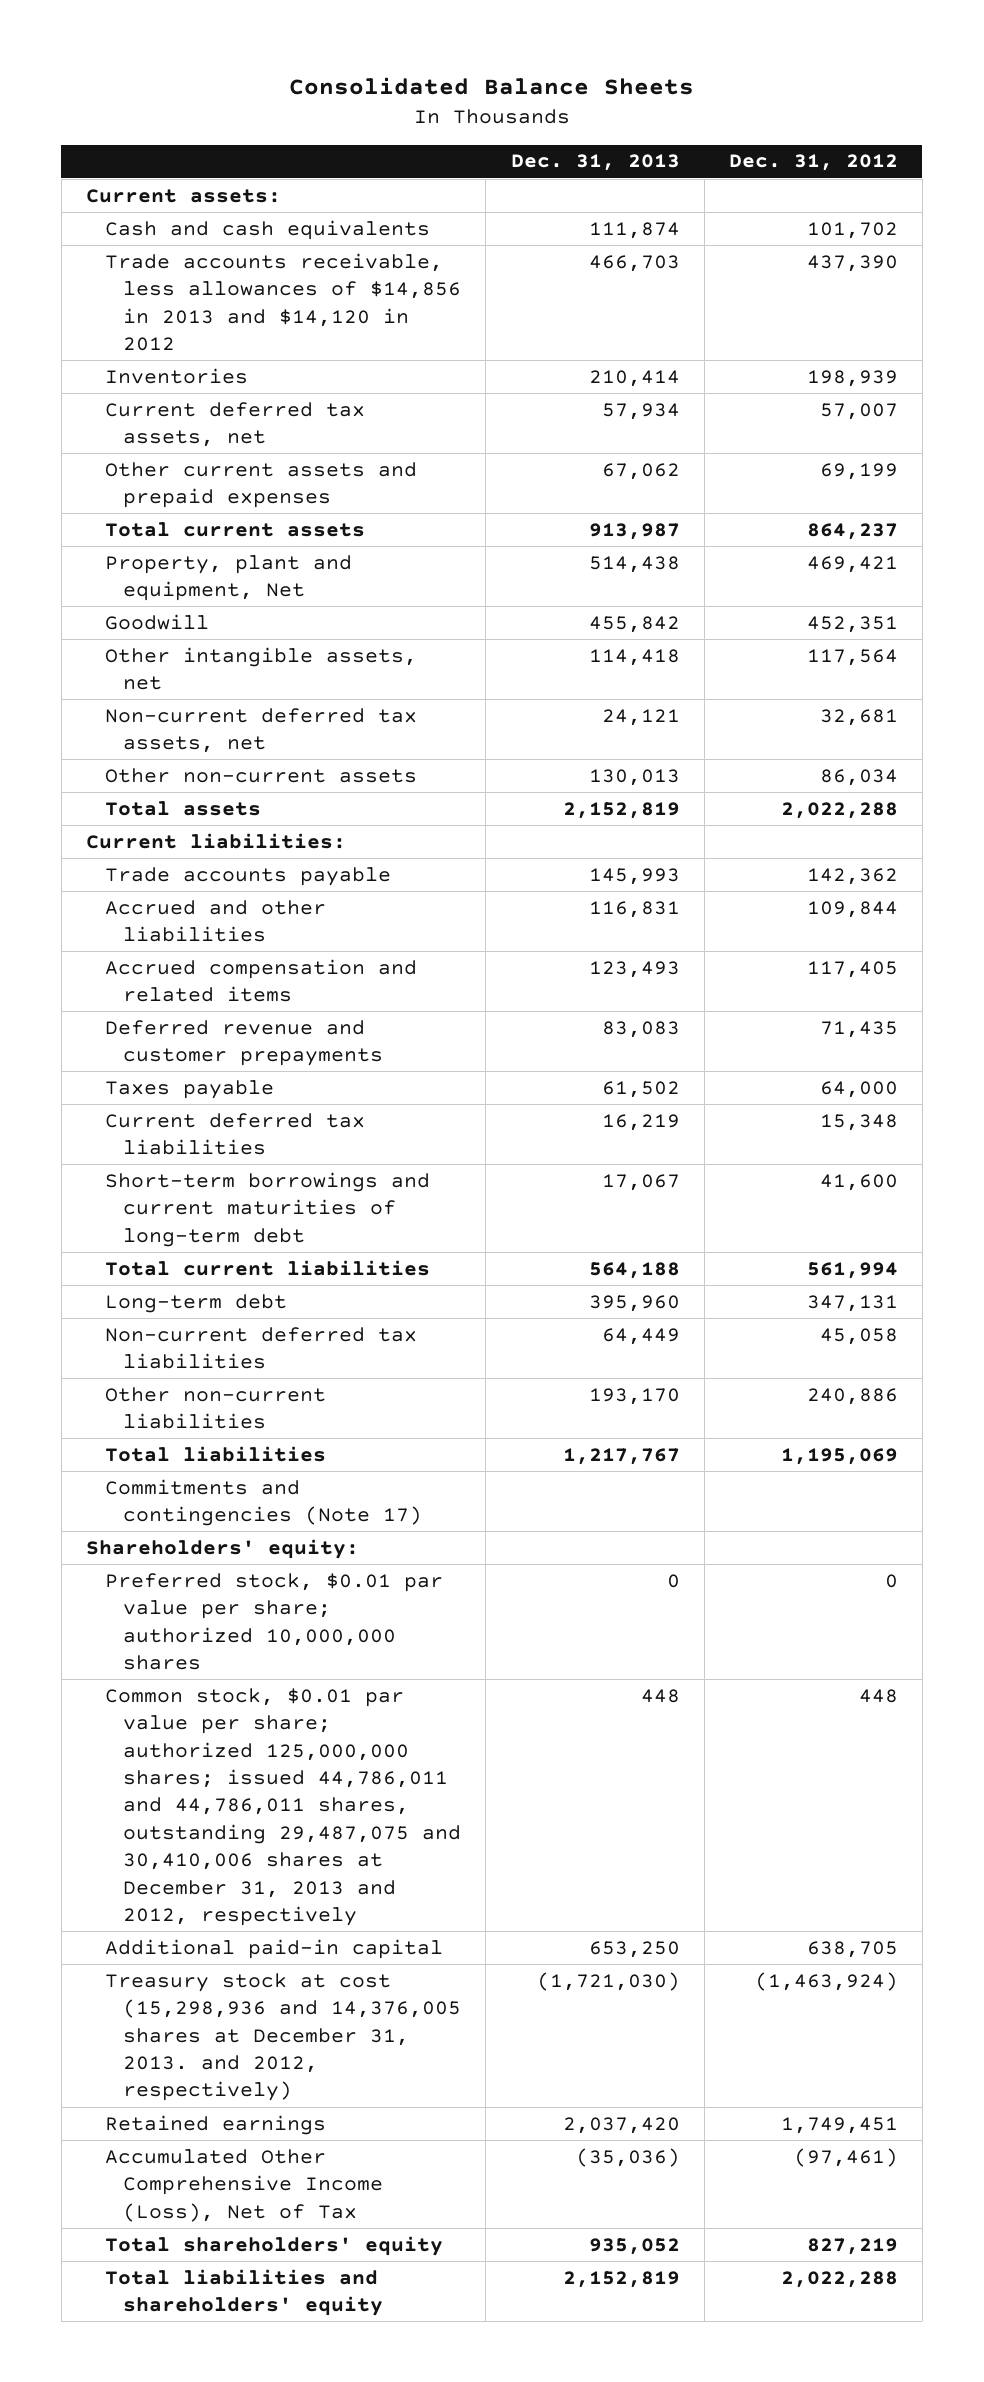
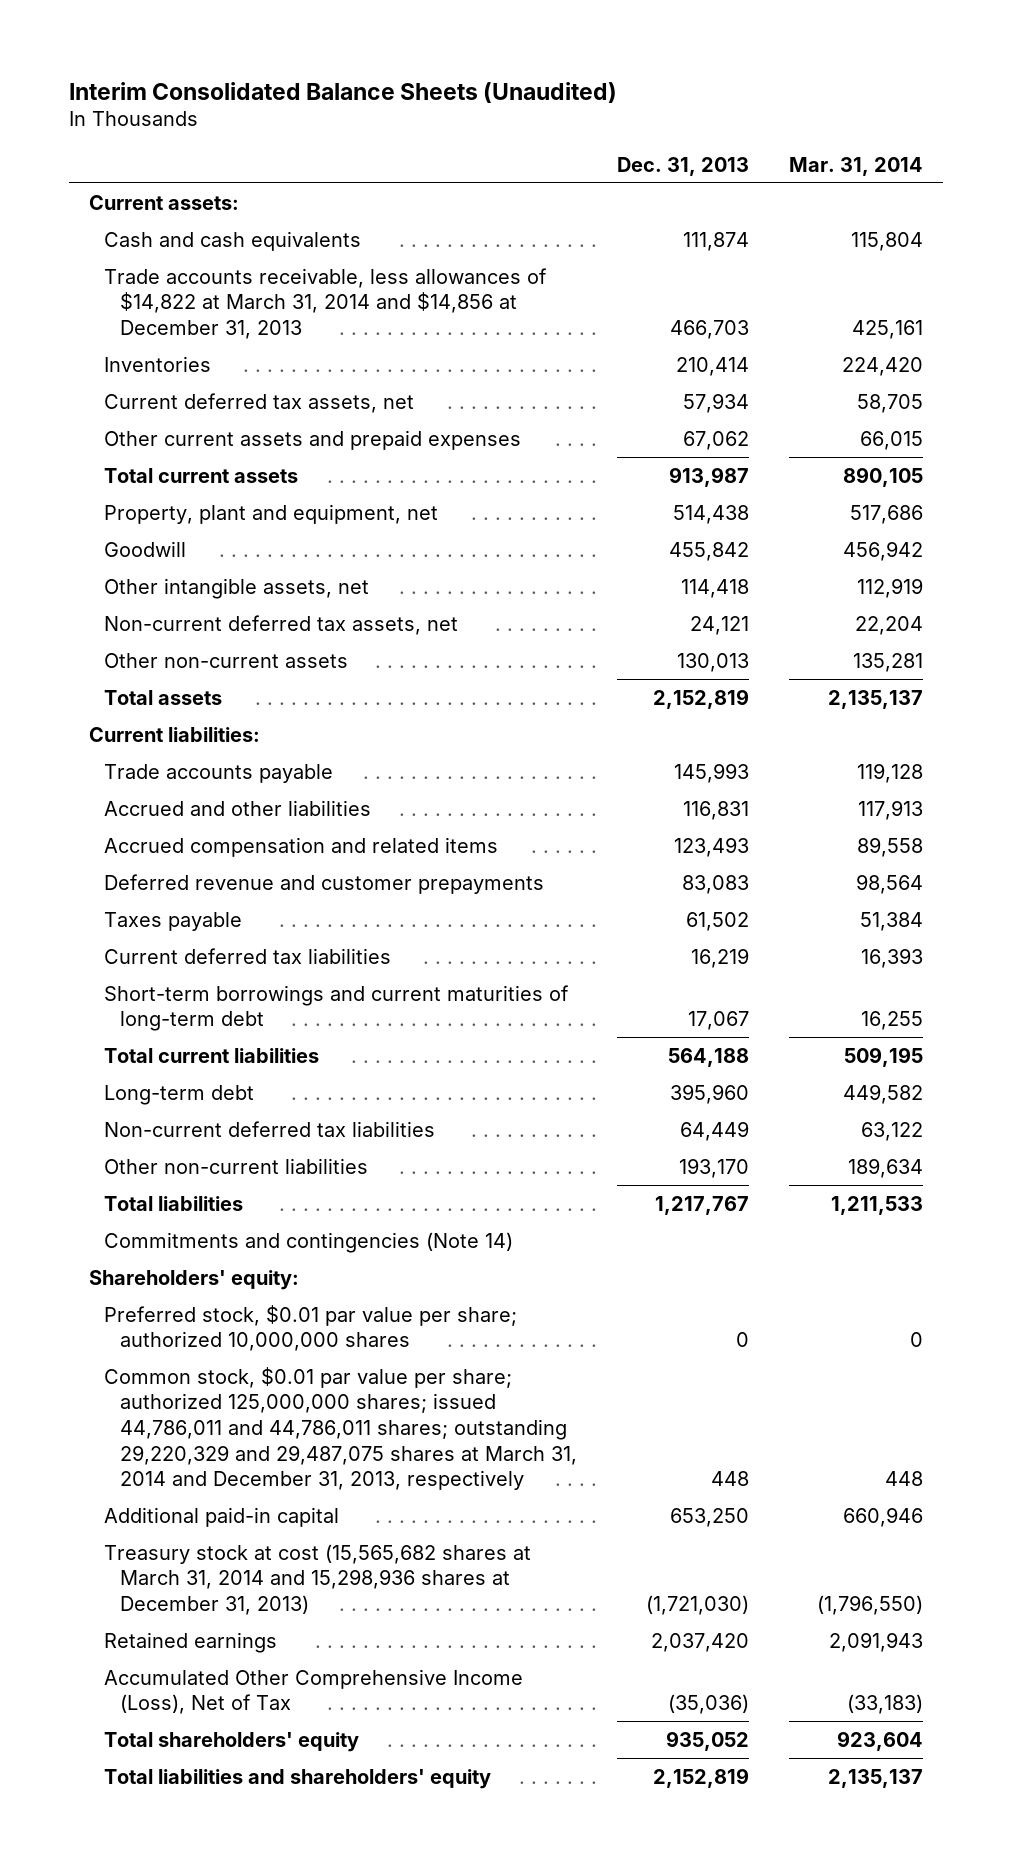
[288,77,694,96] Consolidated Balance Sheets -> [68,81,617,103] Interim Consolidated Balance Sheets (Unaudited)
[728,154,898,172] Dec. 31, 2012 -> none
none -> [788,156,923,176] Mar. 31, 2014
[104,252,462,352] Trade accounts receivable, less allowances of $14,856 in 2013 and $14,120 in 2012 -> [104,267,548,339] Trade accounts receivable, less allowances of $14,822 at March 31, 2014 and $14,856 at December 31, 2013
[104,554,352,602] Property, plant and equipment, Net -> [104,503,439,524] Property, plant and equipment, net
[104,1478,423,1527] Commitments and contingencies (Note 17) -> [104,1231,514,1253] Commitments and contingencies (Note 14)
[104,1687,462,1927] Common stock, $0.01 par value per share; authorized 125,000,000 shares; issued 44,786,011 and 44,786,011 shares, outstanding 29,487,075 and 30,410,006 shares at December 31, 2013 and 2012, respectively -> [104,1366,577,1491] Common stock, $0.01 par value per share; authorized 125,000,000 shares; issued 44,786,011 and 44,786,011 shares; outstanding 29,220,329 and 29,487,075 shares at March 31, 2014 and December 31, 2013, respectively
[104,1972,462,2102] Treasury stock at cost (15,298,936 and 14,376,005 shares at December 31, 2013. and 2012, respectively) -> [104,1543,532,1615] Treasury stock at cost (15,565,682 shares at March 31, 2014 and 15,298,936 shares at December 31, 2013)

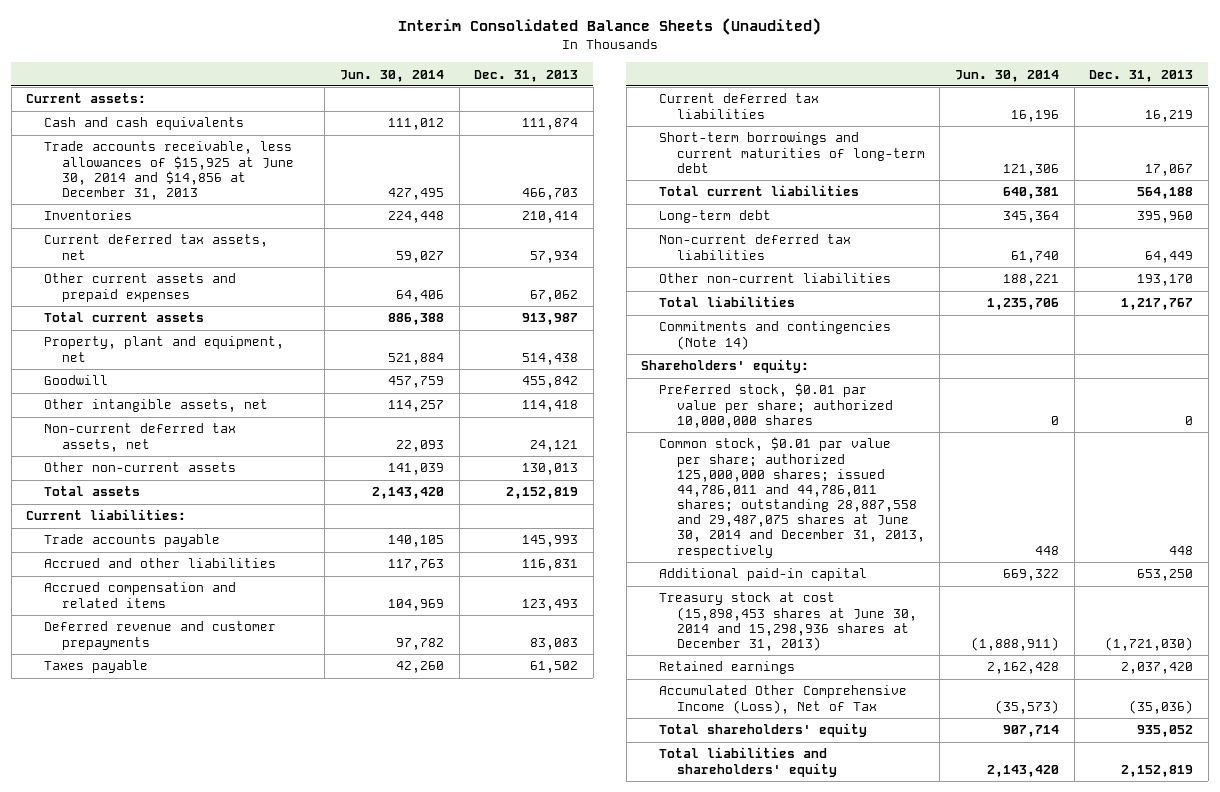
[788,156,923,176] Mar. 31, 2014 -> none
none -> [340,69,445,82] Jun. 30, 2014
[104,267,548,339] Trade accounts receivable, less allowances of $14,822 at March 31, 2014 and $14,856 at December 31, 2013 -> [44,141,294,200] Trade accounts receivable, less allowances of $15,925 at June 30, 2014 and $14,856 at December 31, 2013
[104,1366,577,1491] Common stock, $0.01 par value per share; authorized 125,000,000 shares; issued 44,786,011 and 44,786,011 shares; outstanding 29,220,329 and 29,487,075 shares at March 31, 2014 and December 31, 2013, respectively -> [659,437,925,558] Common stock, $0.01 par value per share; authorized 125,000,000 shares; issued 44,786,011 and 44,786,011 shares; outstanding 28,887,558 and 29,487,075 shares at June 30, 2014 and December 31, 2013, respectively
[104,1543,532,1615] Treasury stock at cost (15,565,682 shares at March 31, 2014 and 15,298,936 shares at December 31, 2013) -> [659,592,917,651] Treasury stock at cost (15,898,453 shares at June 30, 2014 and 15,298,936 shares at December 31, 2013)

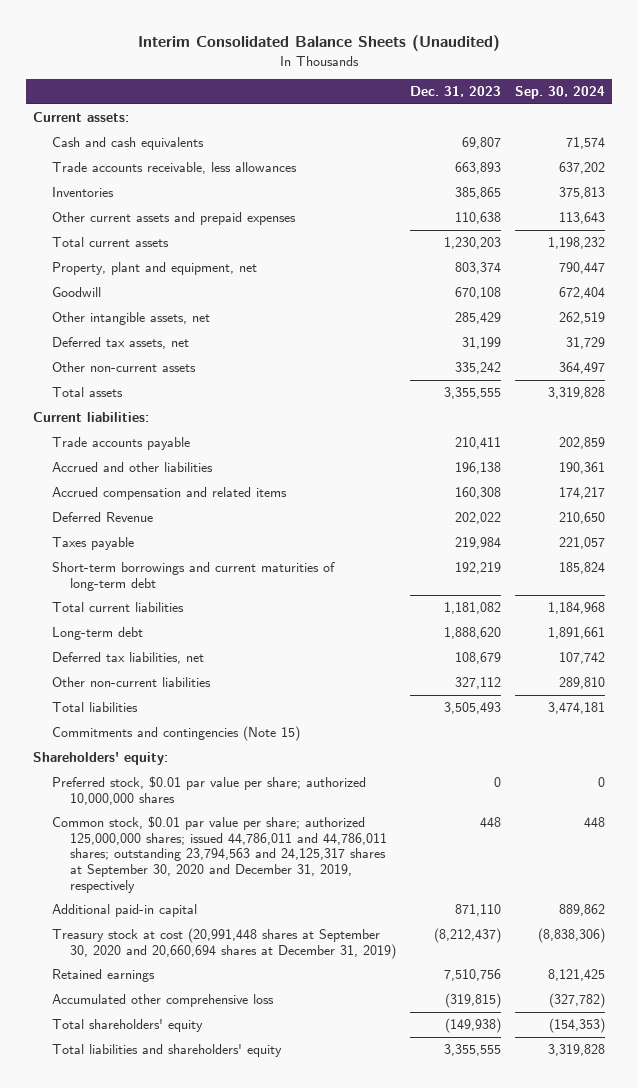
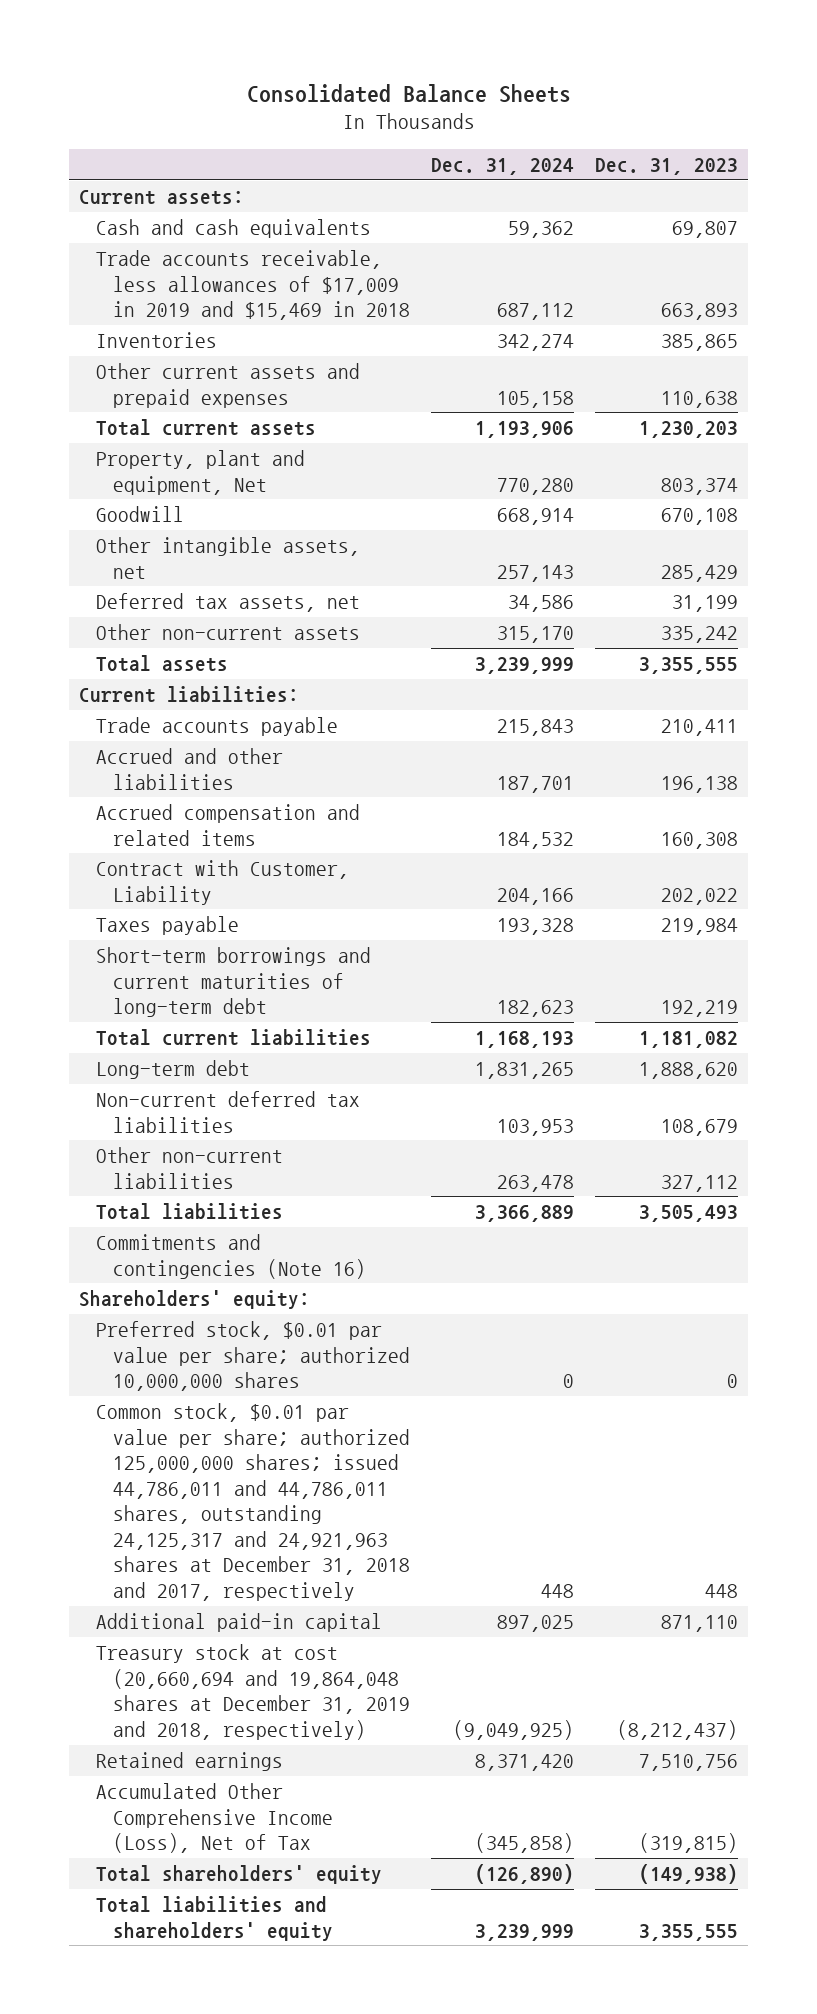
[138,35,501,52] Interim Consolidated Balance Sheets (Unaudited) -> [246,83,571,103] Consolidated Balance Sheets
[515,86,606,100] Sep. 30, 2024 -> none
none -> [430,157,574,175] Dec. 31, 2024
[51,162,297,175] Trade accounts receivable, less allowances -> [96,250,410,321] Trade accounts receivable, less allowances of $17,009 in 2019 and $15,469 in 2018
[51,262,257,276] Property, plant and equipment, net -> [96,450,306,495] Property, plant and equipment, Net
[51,512,153,523] Deferred Revenue -> [96,860,350,905] Contract with Customer, Liability
[51,652,204,665] Deferred tax liabilities, net -> [96,1091,361,1133] Non-current deferred tax liabilities
[51,726,300,742] Commitments and contingencies (Note 15) -> [96,1234,366,1279] Commitments and contingencies (Note 16)
[51,816,388,893] Common stock, $0.01 par value per share; authorized 125,000,000 shares; issued 44,786,011 and 44,786,011 shares; outstanding 23,794,563 and 24,125,317 shares at September 30, 2020 and December 31, 2019, respectively -> [96,1403,410,1602] Common stock, $0.01 par value per share; authorized 125,000,000 shares; issued 44,786,011 and 44,786,011 shares, outstanding 24,125,317 and 24,921,963 shares at December 31, 2018 and 2017, respectively
[51,928,397,959] Treasury stock at cost (20,991,448 shares at September 30, 2020 and 20,660,694 shares at December 31, 2019) -> [96,1644,410,1740] Treasury stock at cost (20,660,694 and 19,864,048 shares at December 31, 2019 and 2018, respectively)
[51,994,274,1008] Accumulated other comprehensive loss -> [96,1783,333,1854] Accumulated Other Comprehensive Income (Loss), Net of Tax

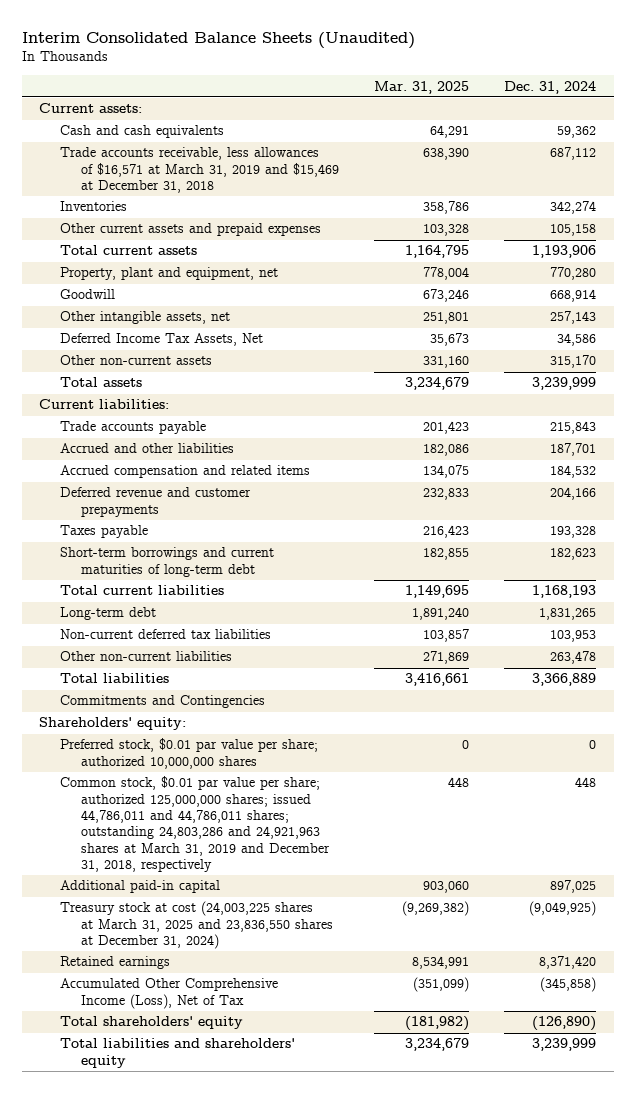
[246,83,571,103] Consolidated Balance Sheets -> [21,31,415,49] Interim Consolidated Balance Sheets (Unaudited)
[594,157,738,175] Dec. 31, 2023 -> none
none -> [374,80,470,94] Mar. 31, 2025
[96,250,410,321] Trade accounts receivable, less allowances of $17,009 in 2019 and $15,469 in 2018 -> [59,147,339,194] Trade accounts receivable, less allowances of $16,571 at March 31, 2019 and $15,469 at December 31, 2018
[96,450,306,495] Property, plant and equipment, Net -> [59,267,278,281] Property, plant and equipment, net
[96,593,361,613] Deferred tax assets, net -> [59,333,263,347] Deferred Income Tax Assets, Net
[96,860,350,905] Contract with Customer, Liability -> [59,487,251,517] Deferred revenue and customer prepayments
[96,1234,366,1279] Commitments and contingencies (Note 16) -> [59,695,265,709] Commitments and Contingencies
[96,1403,410,1602] Common stock, $0.01 par value per share; authorized 125,000,000 shares; issued 44,786,011 and 44,786,011 shares, outstanding 24,125,317 and 24,921,963 shares at December 31, 2018 and 2017, respectively -> [59,776,330,872] Common stock, $0.01 par value per share; authorized 125,000,000 shares; issued 44,786,011 and 44,786,011 shares; outstanding 24,803,286 and 24,921,963 shares at March 31, 2019 and December 31, 2018, respectively
[96,1644,410,1740] Treasury stock at cost (20,660,694 and 19,864,048 shares at December 31, 2019 and 2018, respectively) -> [59,901,333,950] Treasury stock at cost (24,003,225 shares at March 31, 2025 and 23,836,550 shares at December 31, 2024)

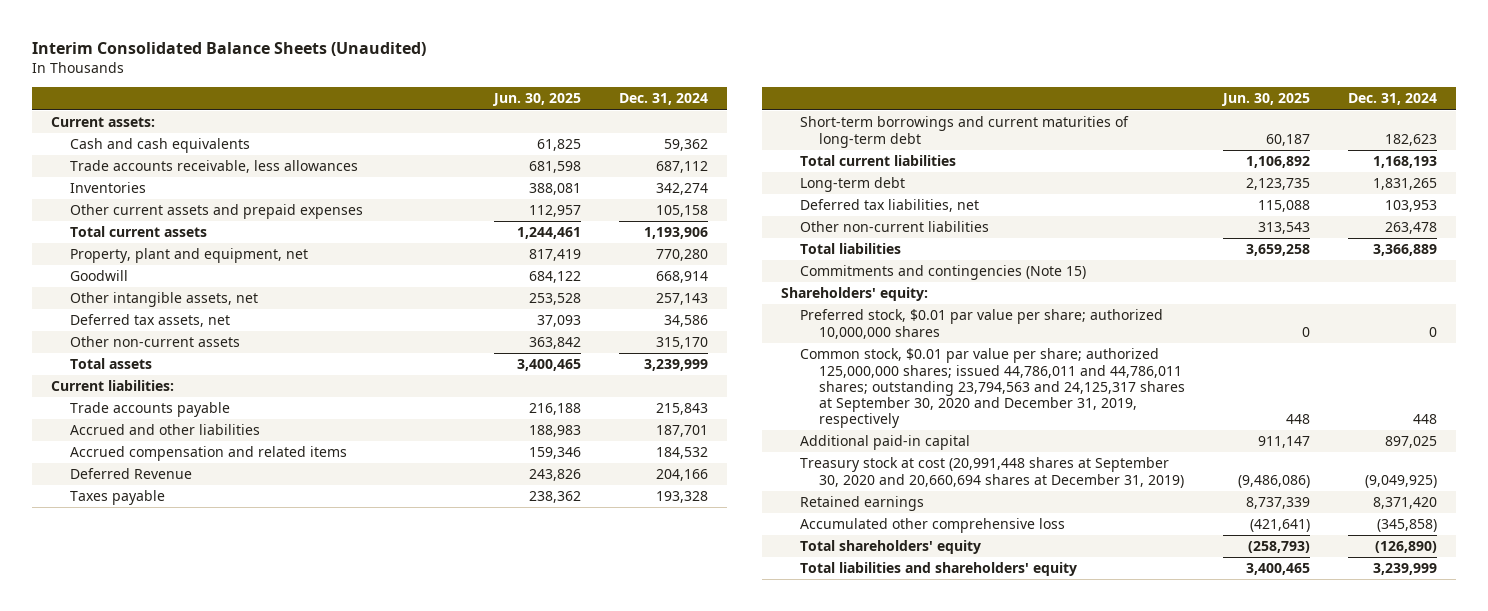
[374,80,470,94] Mar. 31, 2025 -> none
none -> [491,93,581,107] Jun. 30, 2025
[59,147,339,194] Trade accounts receivable, less allowances of $16,571 at March 31, 2019 and $15,469 at December 31, 2018 -> [70,160,359,174] Trade accounts receivable, less allowances
[59,333,263,347] Deferred Income Tax Assets, Net -> [70,314,231,328] Deferred tax assets, net
[59,487,251,517] Deferred revenue and customer prepayments -> [70,468,193,480] Deferred Revenue
[59,629,271,640] Non-current deferred tax liabilities -> [799,199,979,213] Deferred tax liabilities, net
[59,695,265,709] Commitments and Contingencies -> [799,265,1086,281] Commitments and contingencies (Note 15)
[59,776,330,872] Common stock, $0.01 par value per share; authorized 125,000,000 shares; issued 44,786,011 and 44,786,011 shares; outstanding 24,803,286 and 24,921,963 shares at March 31, 2019 and December 31, 2018, respectively -> [799,348,1185,429] Common stock, $0.01 par value per share; authorized 125,000,000 shares; issued 44,786,011 and 44,786,011 shares; outstanding 23,794,563 and 24,125,317 shares at September 30, 2020 and December 31, 2019, respectively
[59,901,333,950] Treasury stock at cost (24,003,225 shares at March 31, 2025 and 23,836,550 shares at December 31, 2024) -> [799,457,1184,488] Treasury stock at cost (20,991,448 shares at September 30, 2020 and 20,660,694 shares at December 31, 2019)
[59,978,278,1009] Accumulated Other Comprehensive Income (Loss), Net of Tax -> [799,518,1065,534] Accumulated other comprehensive loss

